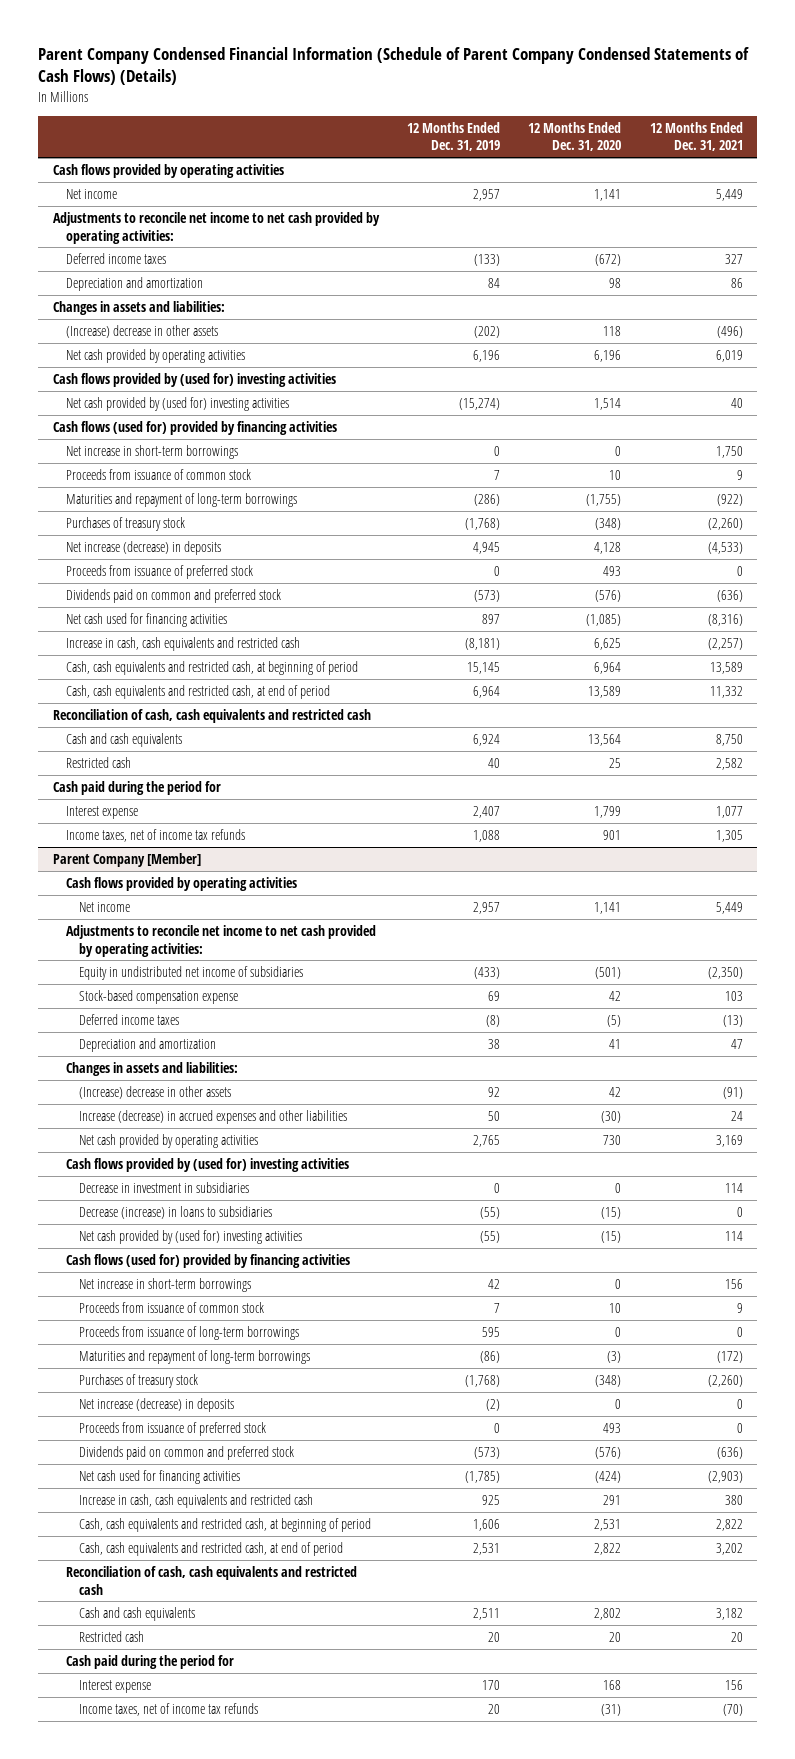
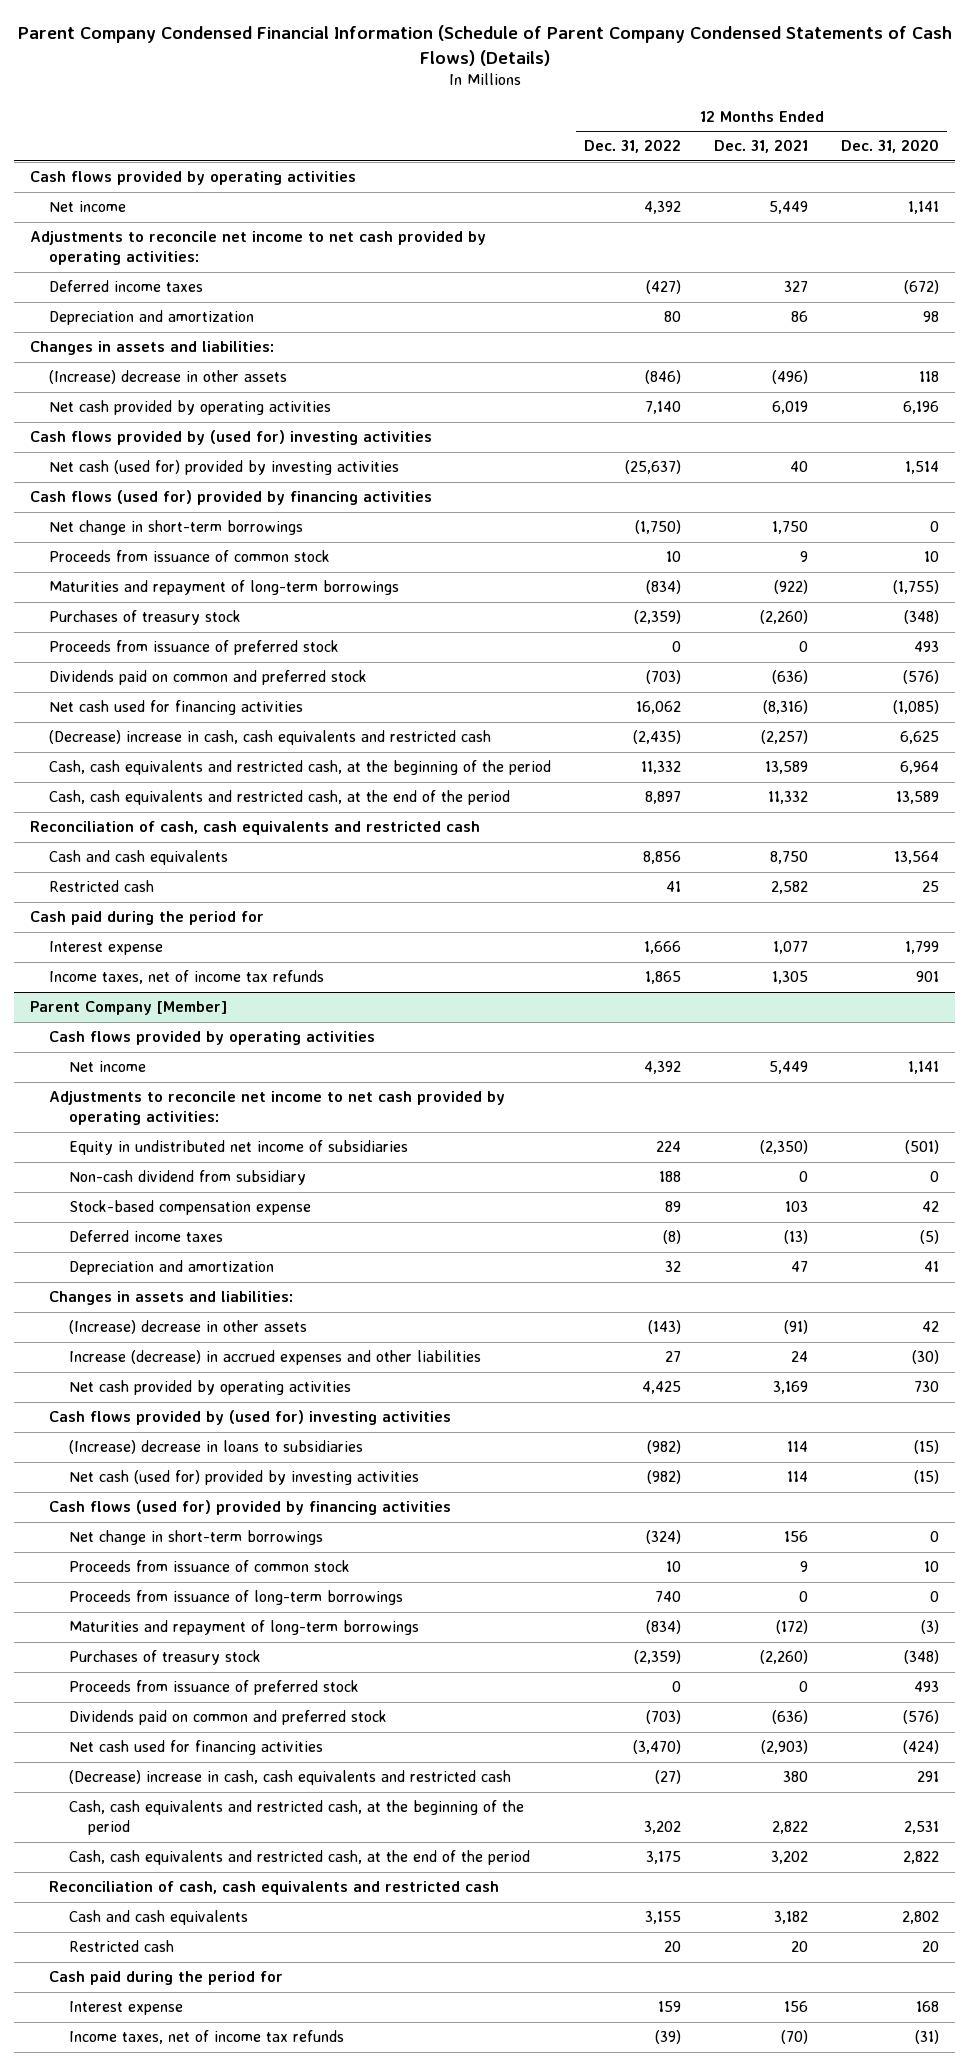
[406,121,500,152] 12 Months Ended Dec. 31, 2019 -> none
none -> [584,139,682,154] Dec. 31, 2022
[66,396,290,411] Net cash provided by (used for) investing activities -> [49,460,400,476] Net cash (used for) provided by investing activities
[66,444,239,459] Net increase in short-term borrowings -> [49,520,304,536] Net change in short-term borrowings
[66,540,222,555] Net increase (decrease) in deposits -> none
[66,636,301,651] Increase in cash, cash equivalents and restricted cash -> [49,730,492,746] (Decrease) increase in cash, cash equivalents and restricted cash
[66,660,359,675] Cash, cash equivalents and restricted cash, at beginning of period -> [49,760,552,776] Cash, cash equivalents and restricted cash, at the beginning of the period
[66,684,331,699] Cash, cash equivalents and restricted cash, at end of period -> [49,790,511,806] Cash, cash equivalents and restricted cash, at the end of the period
none -> [68,1170,306,1186] Non-cash dividend from subsidiary
[79,1181,250,1193] Decrease in investment in subsidiaries -> none
[79,1205,273,1219] Decrease (increase) in loans to subsidiaries -> [68,1440,363,1455] (Increase) decrease in loans to subsidiaries
[736,1206,743,1217] 0 -> [787,1441,809,1453] 114
[79,1229,303,1244] Net cash provided by (used for) investing activities -> [68,1470,419,1486] Net cash (used for) provided by investing activities
[79,1277,252,1292] Net increase in short-term borrowings -> [68,1530,323,1546] Net change in short-term borrowings
[79,1397,235,1412] Net increase (decrease) in deposits -> none
[79,1493,314,1508] Increase in cash, cash equivalents and restricted cash -> [68,1770,511,1786] (Decrease) increase in cash, cash equivalents and restricted cash
[79,1517,372,1532] Cash, cash equivalents and restricted cash, at beginning of period -> [68,1800,524,1836] Cash, cash equivalents and restricted cash, at the beginning of the period
[79,1541,344,1556] Cash, cash equivalents and restricted cash, at end of period -> [68,1850,530,1866] Cash, cash equivalents and restricted cash, at the end of the period

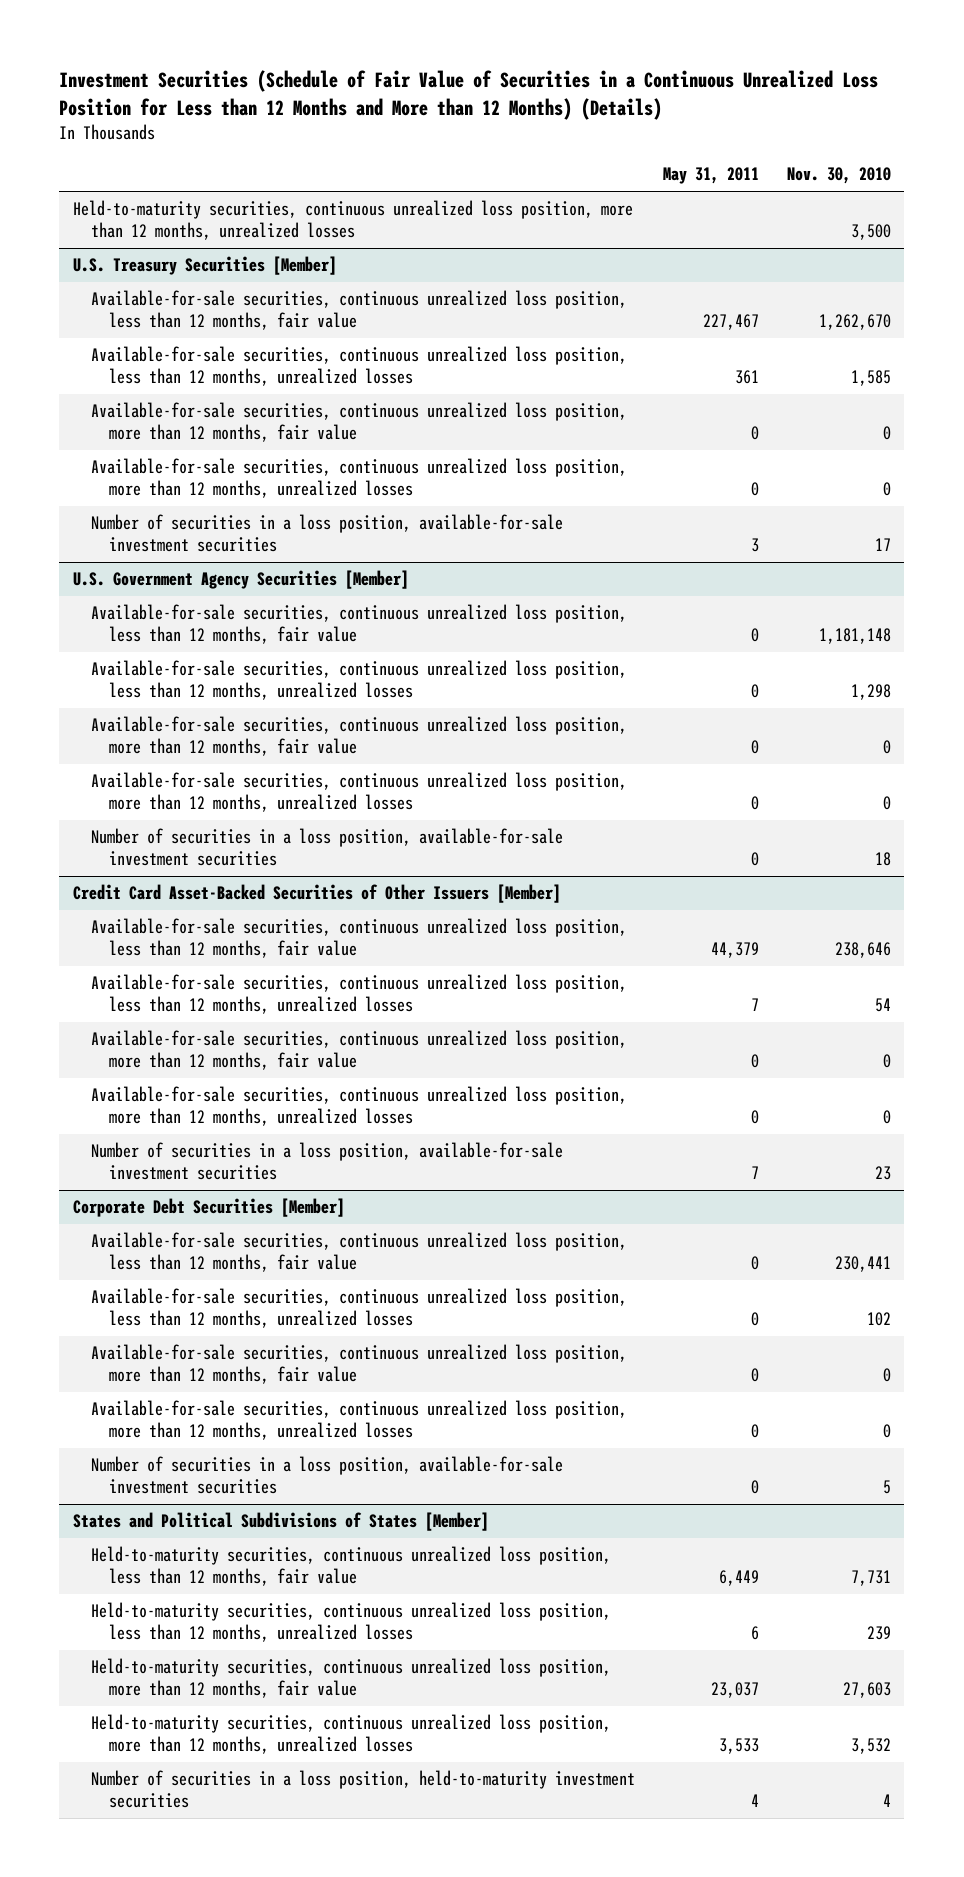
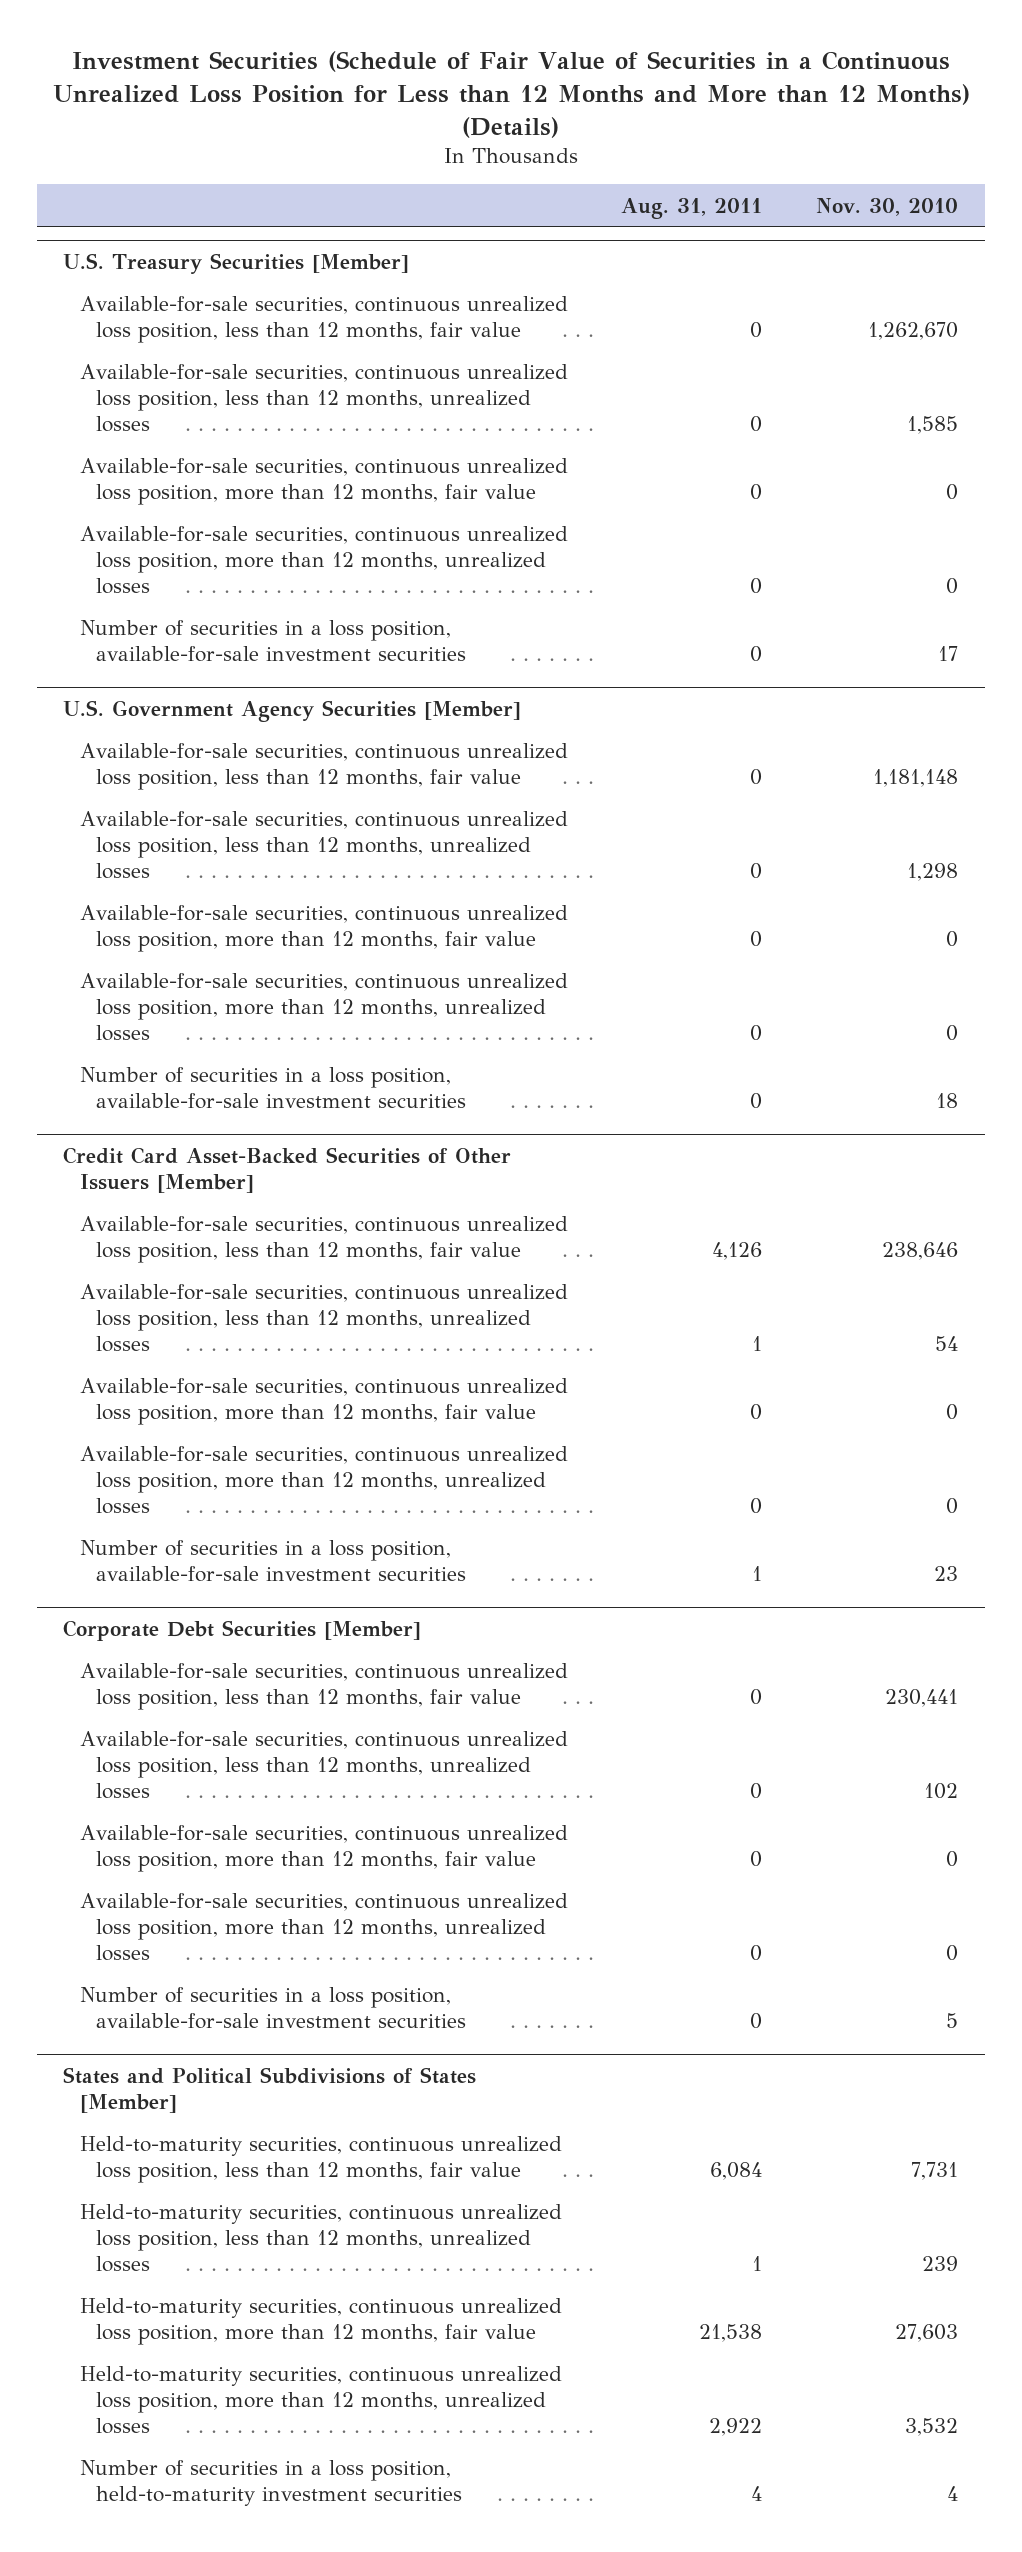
[662,167,759,185] May 31, 2011 -> none
none -> [621,197,763,219] Aug. 31, 2011
[72,200,633,241] Held-to-maturity securities, continuous unrealized loss position, more than 12 months, unrealized losses -> none

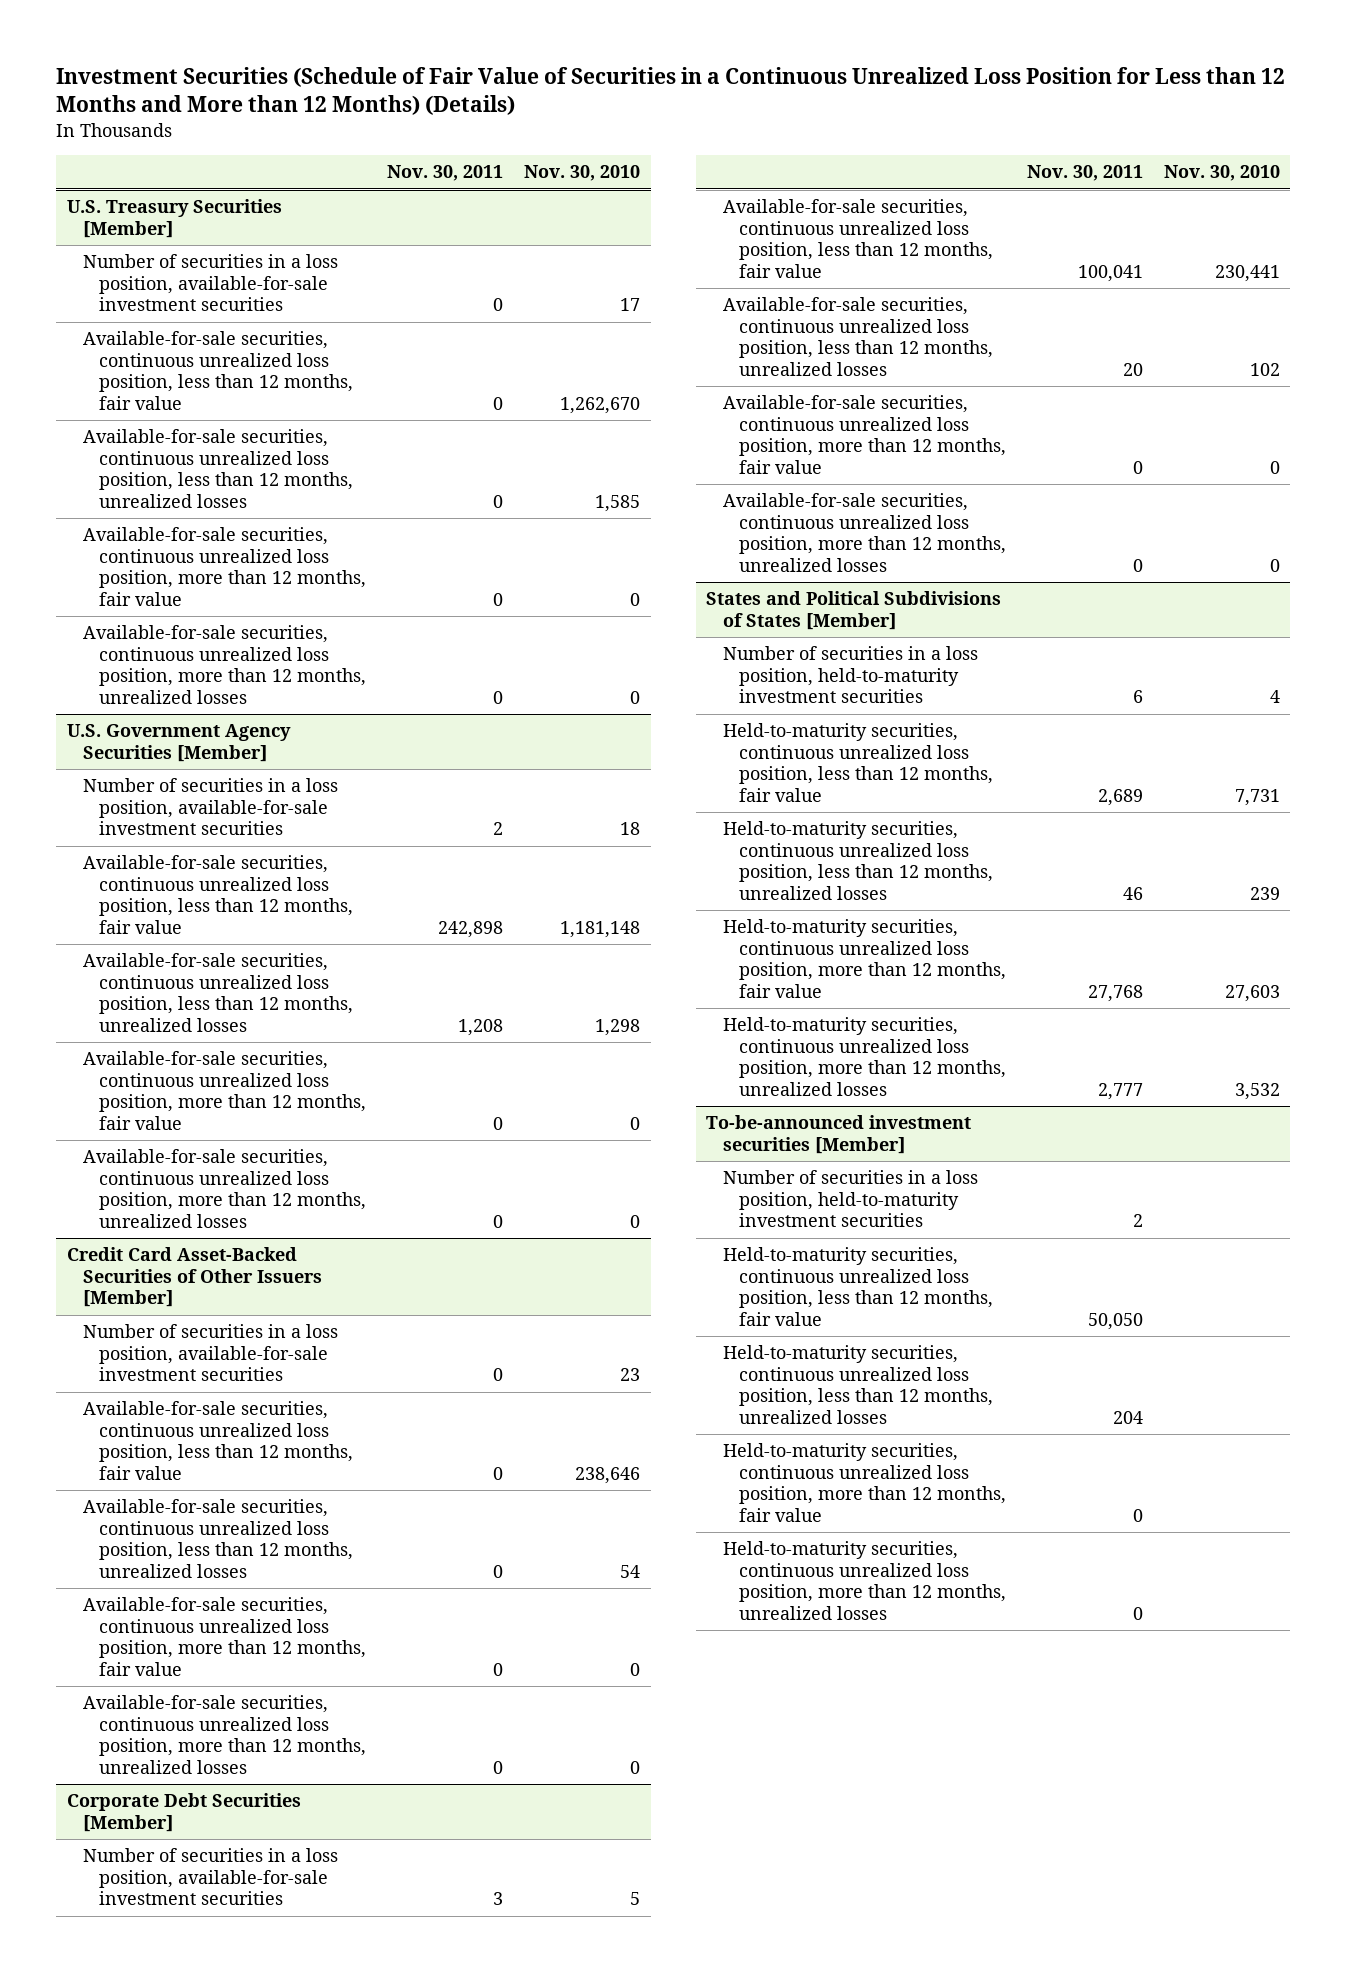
[621,197,763,219] Aug. 31, 2011 -> none
none -> [387,165,504,182] Nov. 30, 2011
[79,620,466,663] Number of securities in a loss position, available-for-sale investment securities -> [82,254,338,312] Number of securities in a loss position, available-for-sale investment securities
[79,1067,466,1110] Number of securities in a loss position, available-for-sale investment securities -> [82,778,338,836] Number of securities in a loss position, available-for-sale investment securities
[79,1540,466,1583] Number of securities in a loss position, available-for-sale investment securities -> [82,1324,338,1382] Number of securities in a loss position, available-for-sale investment securities
[79,1987,466,2030] Number of securities in a loss position, available-for-sale investment securities -> [82,1848,338,1906] Number of securities in a loss position, available-for-sale investment securities
[79,2460,462,2507] Number of securities in a loss position, held-to-maturity investment securities -> [722,646,978,704] Number of securities in a loss position, held-to-maturity investment securities
none -> [706,1115,972,1154] To-be-announced investment securities [Member]
none -> [722,1170,978,1228] Number of securities in a loss position, held-to-maturity investment securities
none -> [722,1247,994,1326] Held-to-maturity securities, continuous unrealized loss position, less than 12 months, fair value
none -> [722,1345,994,1424] Held-to-maturity securities, continuous unrealized loss position, less than 12 months, unrealized losses
none -> [722,1443,1007,1522] Held-to-maturity securities, continuous unrealized loss position, more than 12 months, fair value
none -> [722,1541,1007,1620] Held-to-maturity securities, continuous unrealized loss position, more than 12 months, unrealized losses

